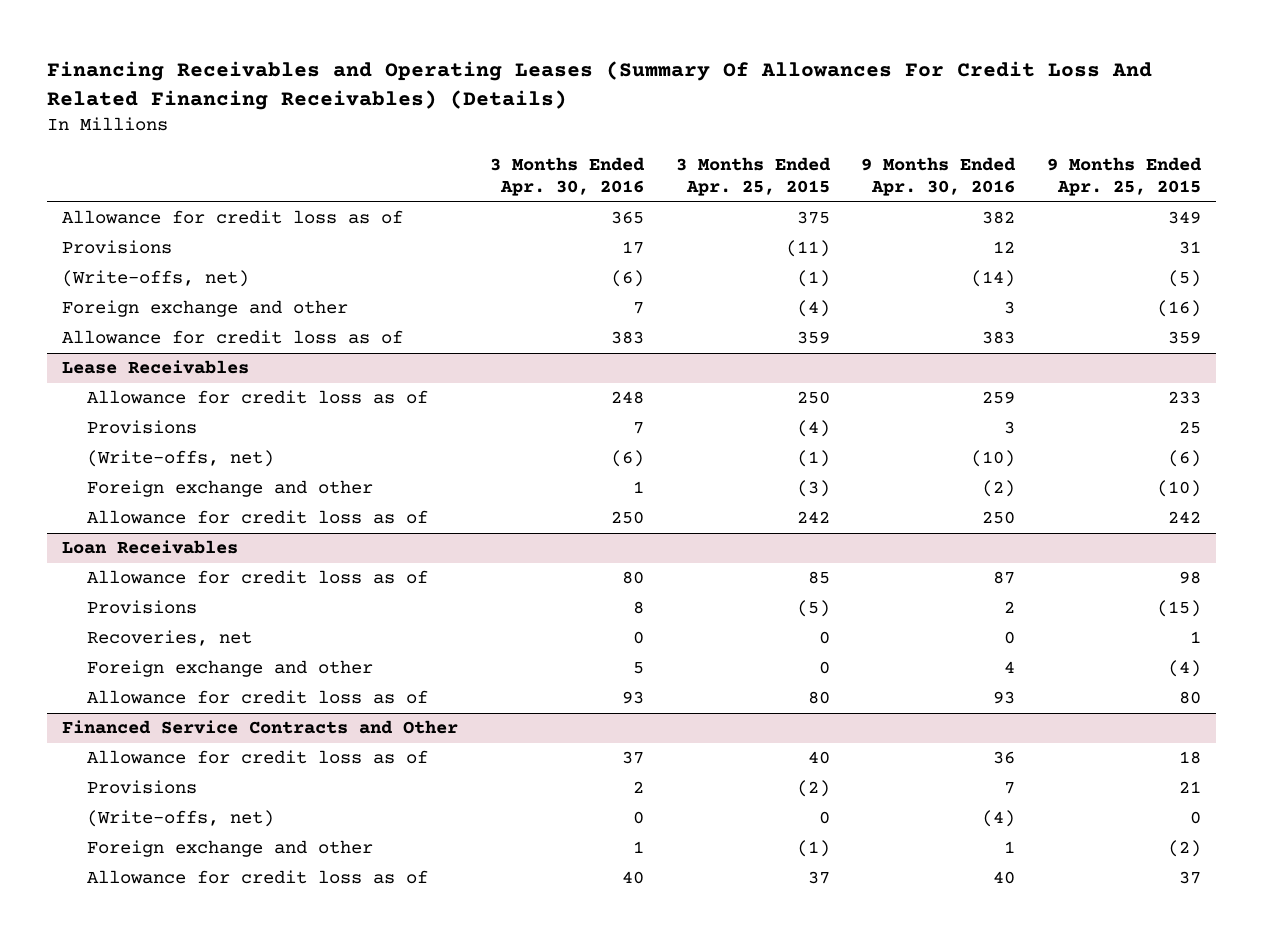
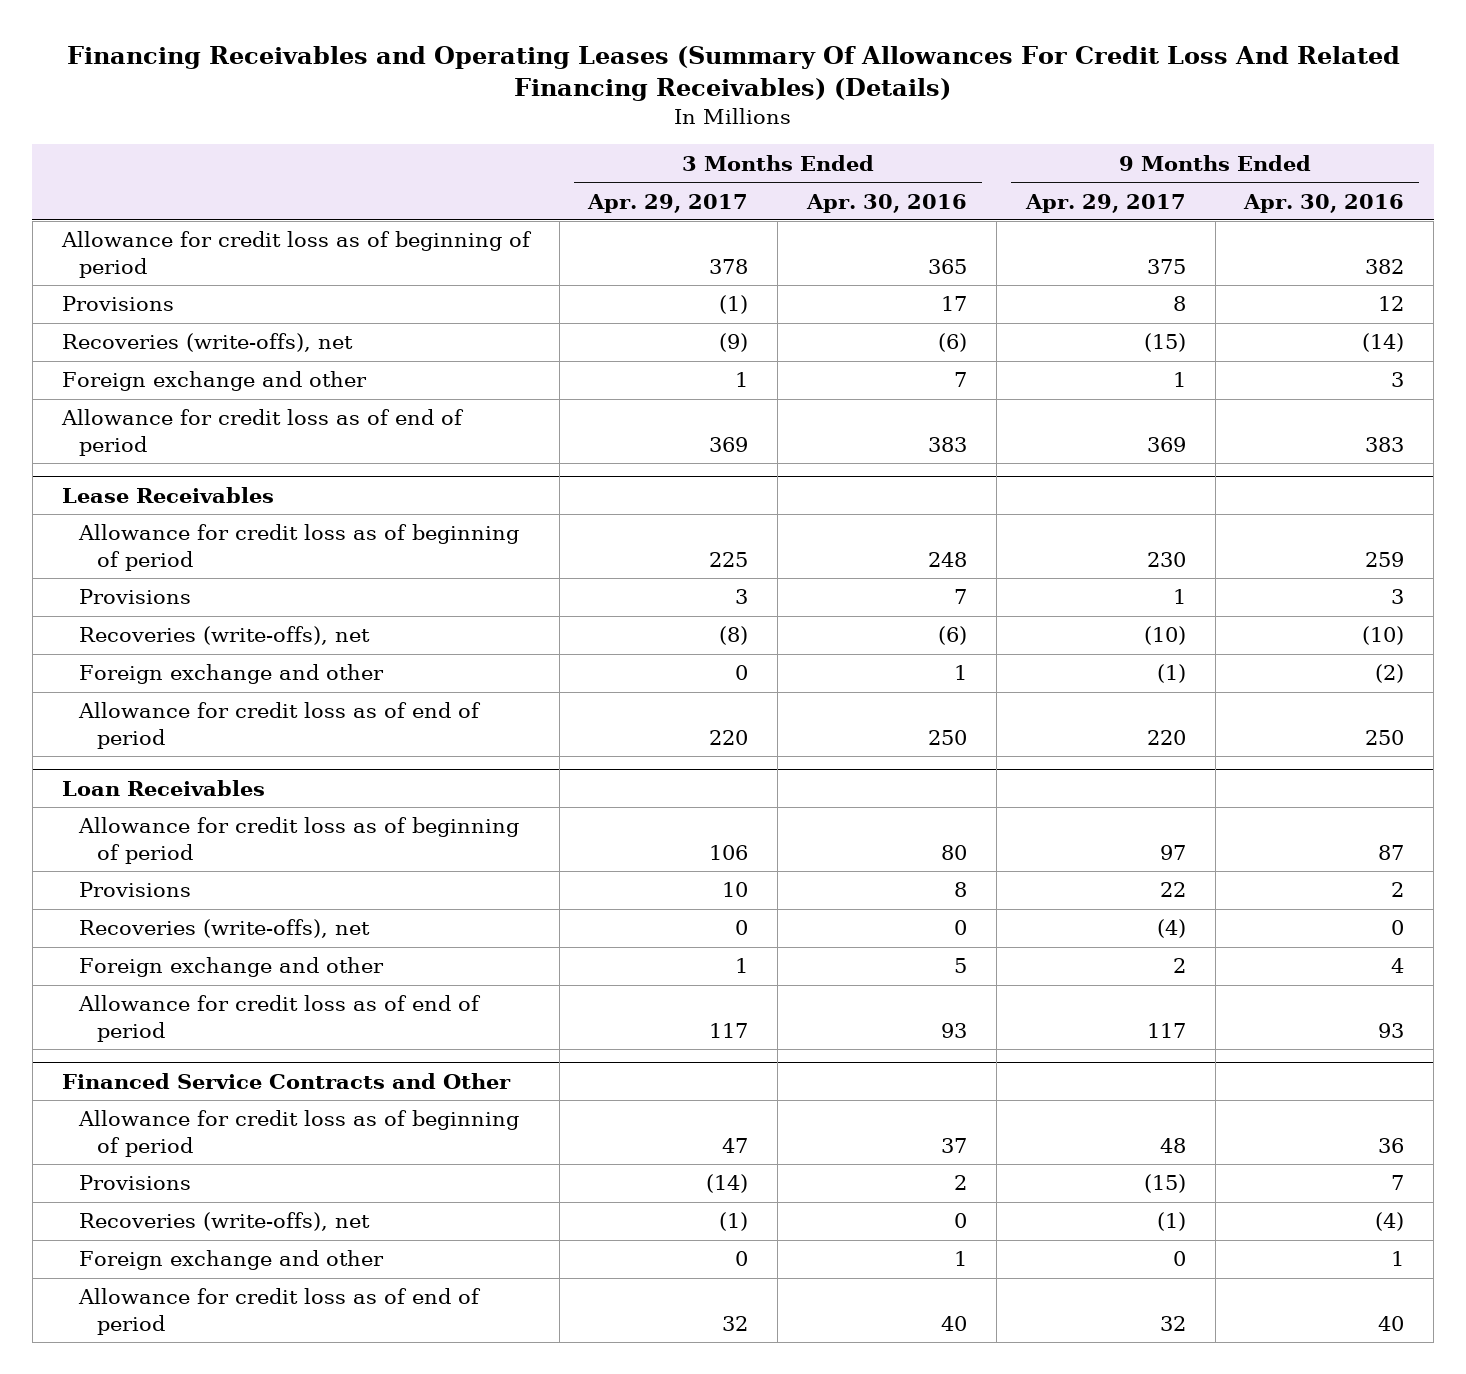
[675,156,831,197] 3 Months Ended Apr. 25, 2015 -> none
[1046,156,1202,197] 9 Months Ended Apr. 25, 2015 -> none
none -> [587,193,749,213] Apr. 29, 2017
none -> [1024,193,1186,213] Apr. 29, 2017
[62,210,404,225] Allowance for credit loss as of -> [60,231,532,279] Allowance for credit loss as of beginning of period
[62,270,250,288] (Write-offs, net) -> [61,333,353,353] Recoveries (write-offs), net
[62,330,404,345] Allowance for credit loss as of -> [60,409,464,457] Allowance for credit loss as of end of period
[87,390,429,405] Allowance for credit loss as of -> [78,524,520,572] Allowance for credit loss as of beginning of period
[87,450,275,468] (Write-offs, net) -> [79,626,371,646] Recoveries (write-offs), net
[87,510,429,525] Allowance for credit loss as of -> [78,702,482,750] Allowance for credit loss as of end of period
[87,570,429,585] Allowance for credit loss as of -> [78,817,520,865] Allowance for credit loss as of beginning of period
[87,630,253,647] Recoveries, net -> [79,919,371,939] Recoveries (write-offs), net
[87,690,429,705] Allowance for credit loss as of -> [78,995,482,1043] Allowance for credit loss as of end of period
[87,750,429,765] Allowance for credit loss as of -> [78,1110,520,1158] Allowance for credit loss as of beginning of period
[87,810,275,828] (Write-offs, net) -> [79,1212,371,1232] Recoveries (write-offs), net
[87,870,429,885] Allowance for credit loss as of -> [78,1288,482,1336] Allowance for credit loss as of end of period

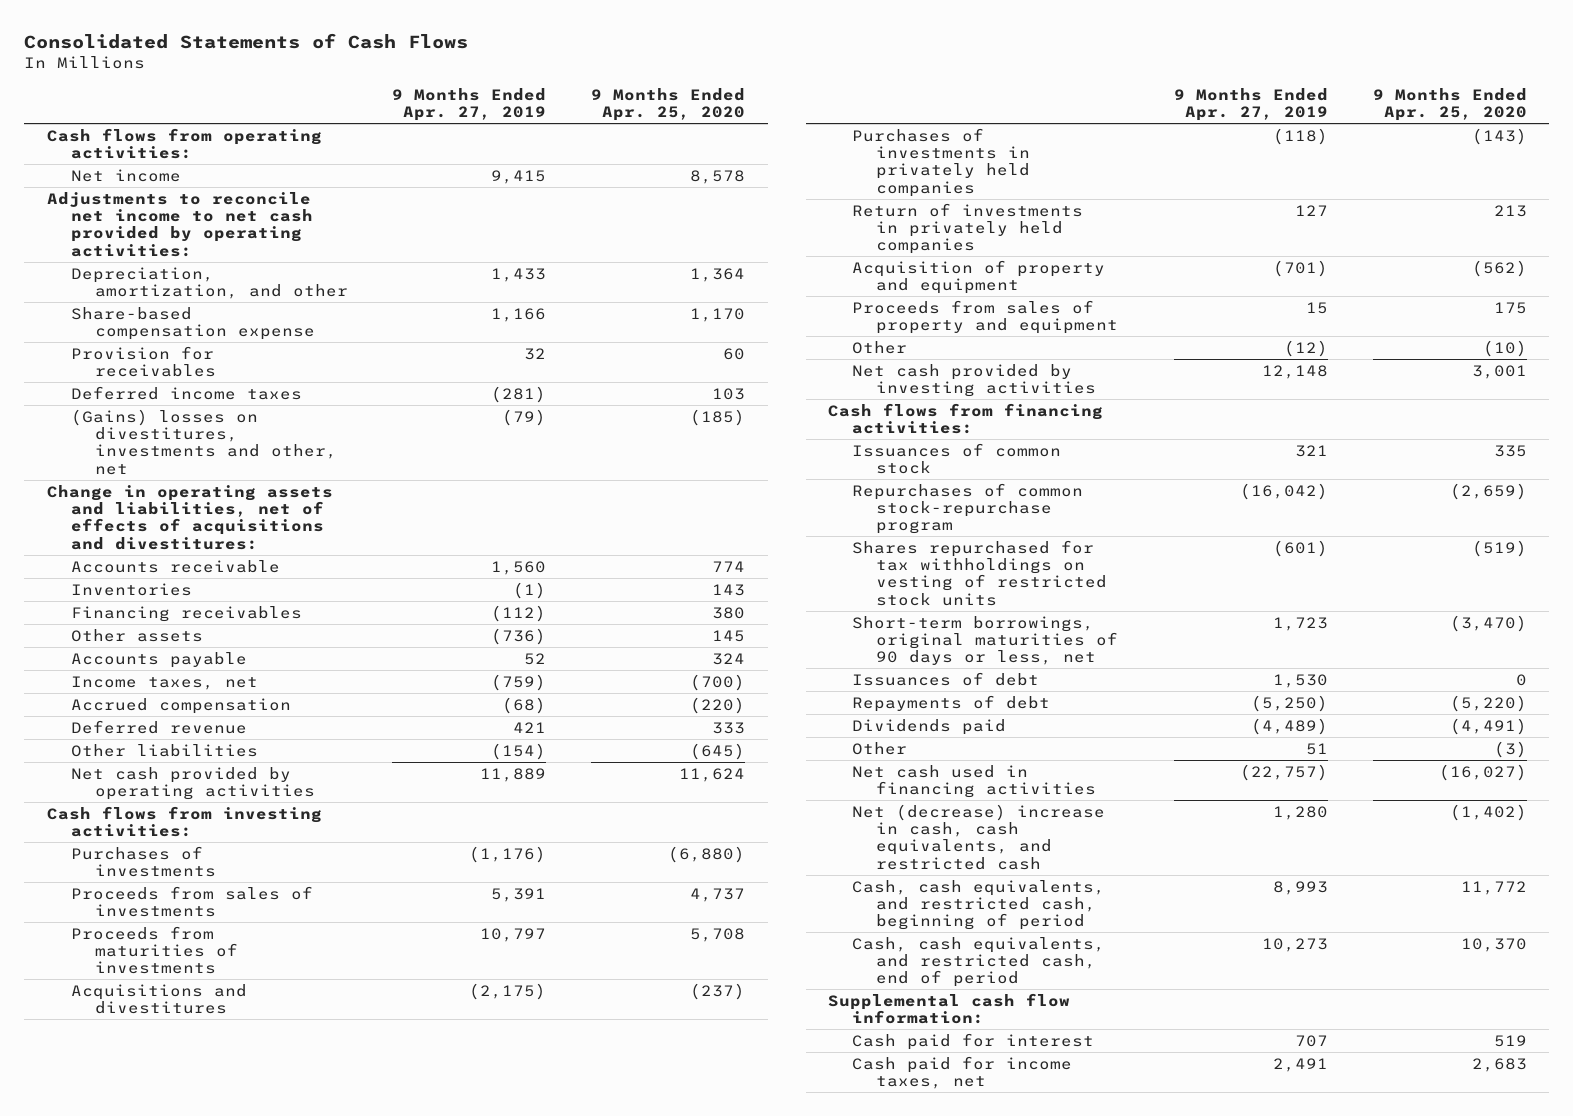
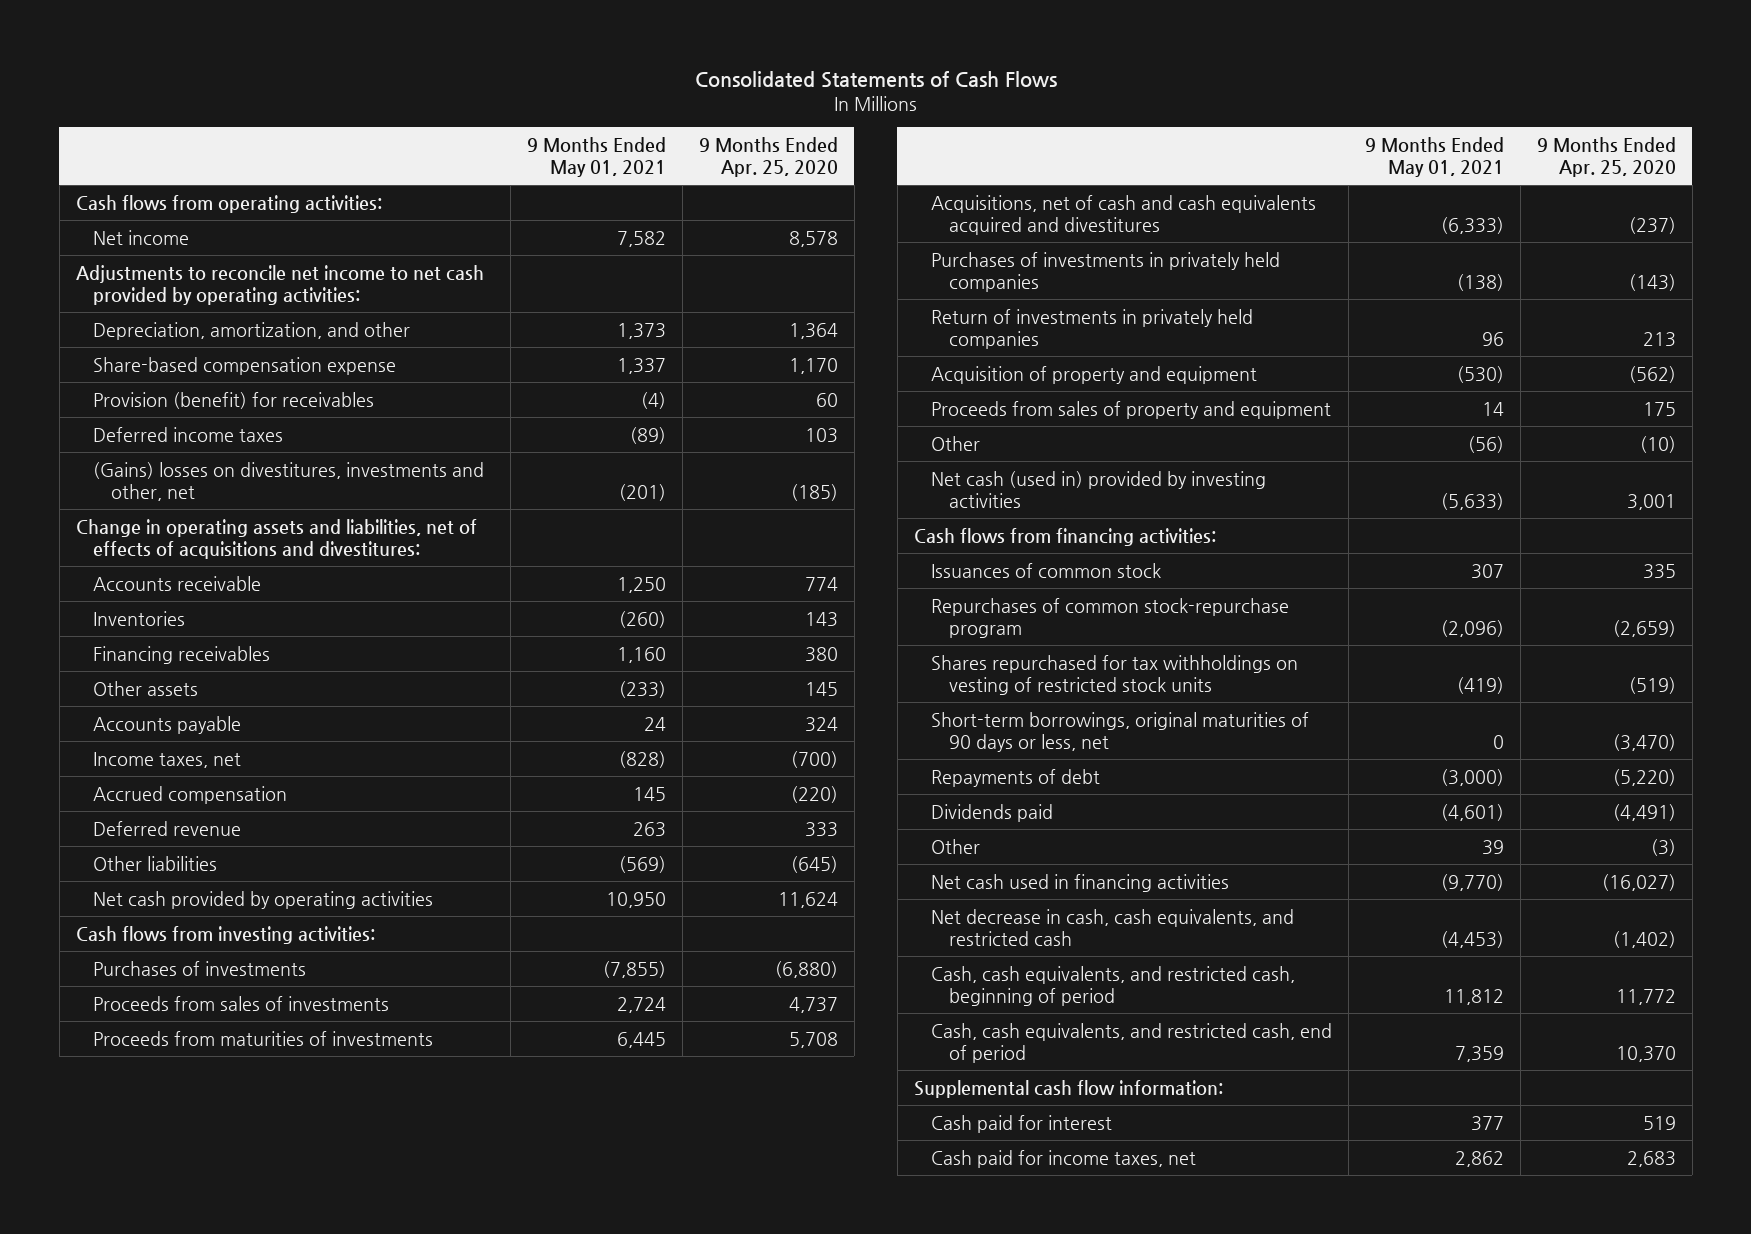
[392,87,547,122] 9 Months Ended Apr. 27, 2019 -> none
none -> [526,136,666,177] 9 Months Ended May 01, 2021
[70,345,216,377] Provision for receivables -> [93,391,375,409] Provision (benefit) for receivables
[70,983,247,1014] Acquisitions and divestitures -> [931,194,1317,235] Acquisitions, net of cash and cash equivalents acquired and divestitures
[851,363,1096,397] Net cash provided by investing activities -> [931,470,1267,508] Net cash (used in) provided by investing activities
[851,671,1039,686] Issuances of debt -> none
[851,803,1105,870] Net (decrease) increase in cash, cash equivalents, and restricted cash -> [931,908,1295,946] Net decrease in cash, cash equivalents, and restricted cash

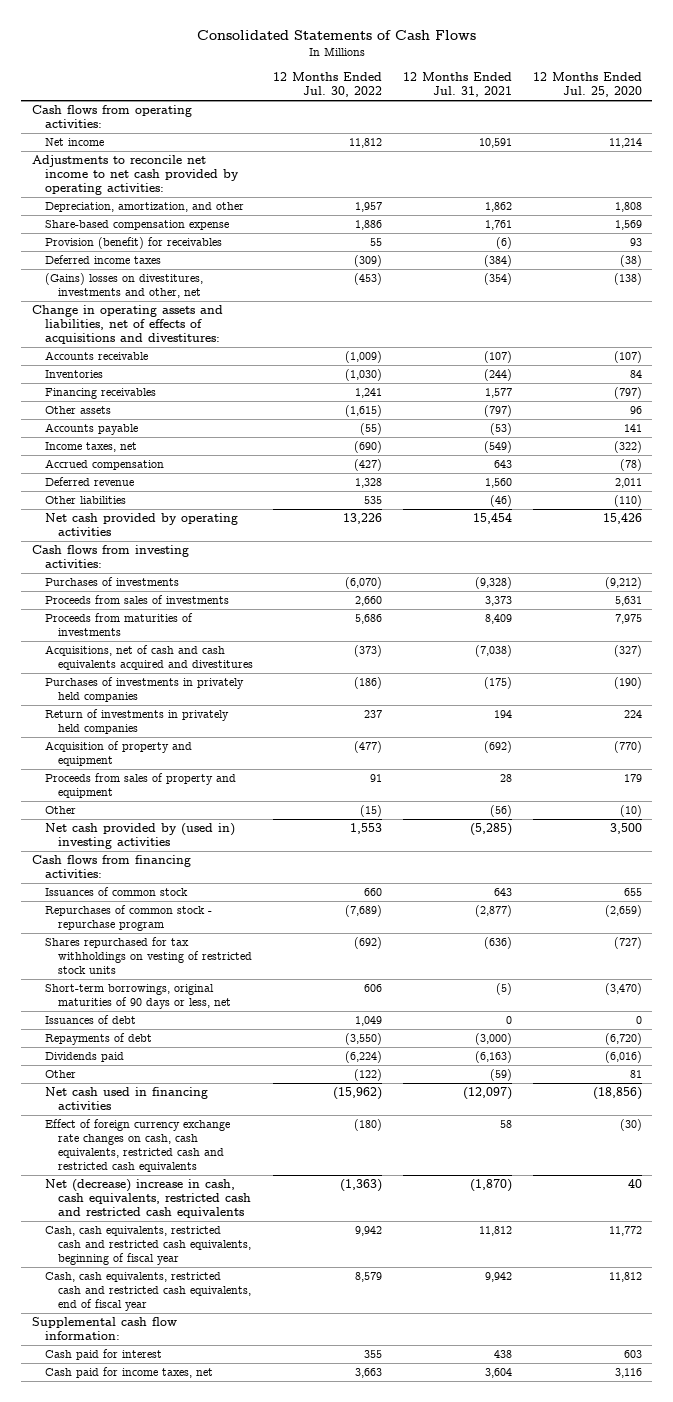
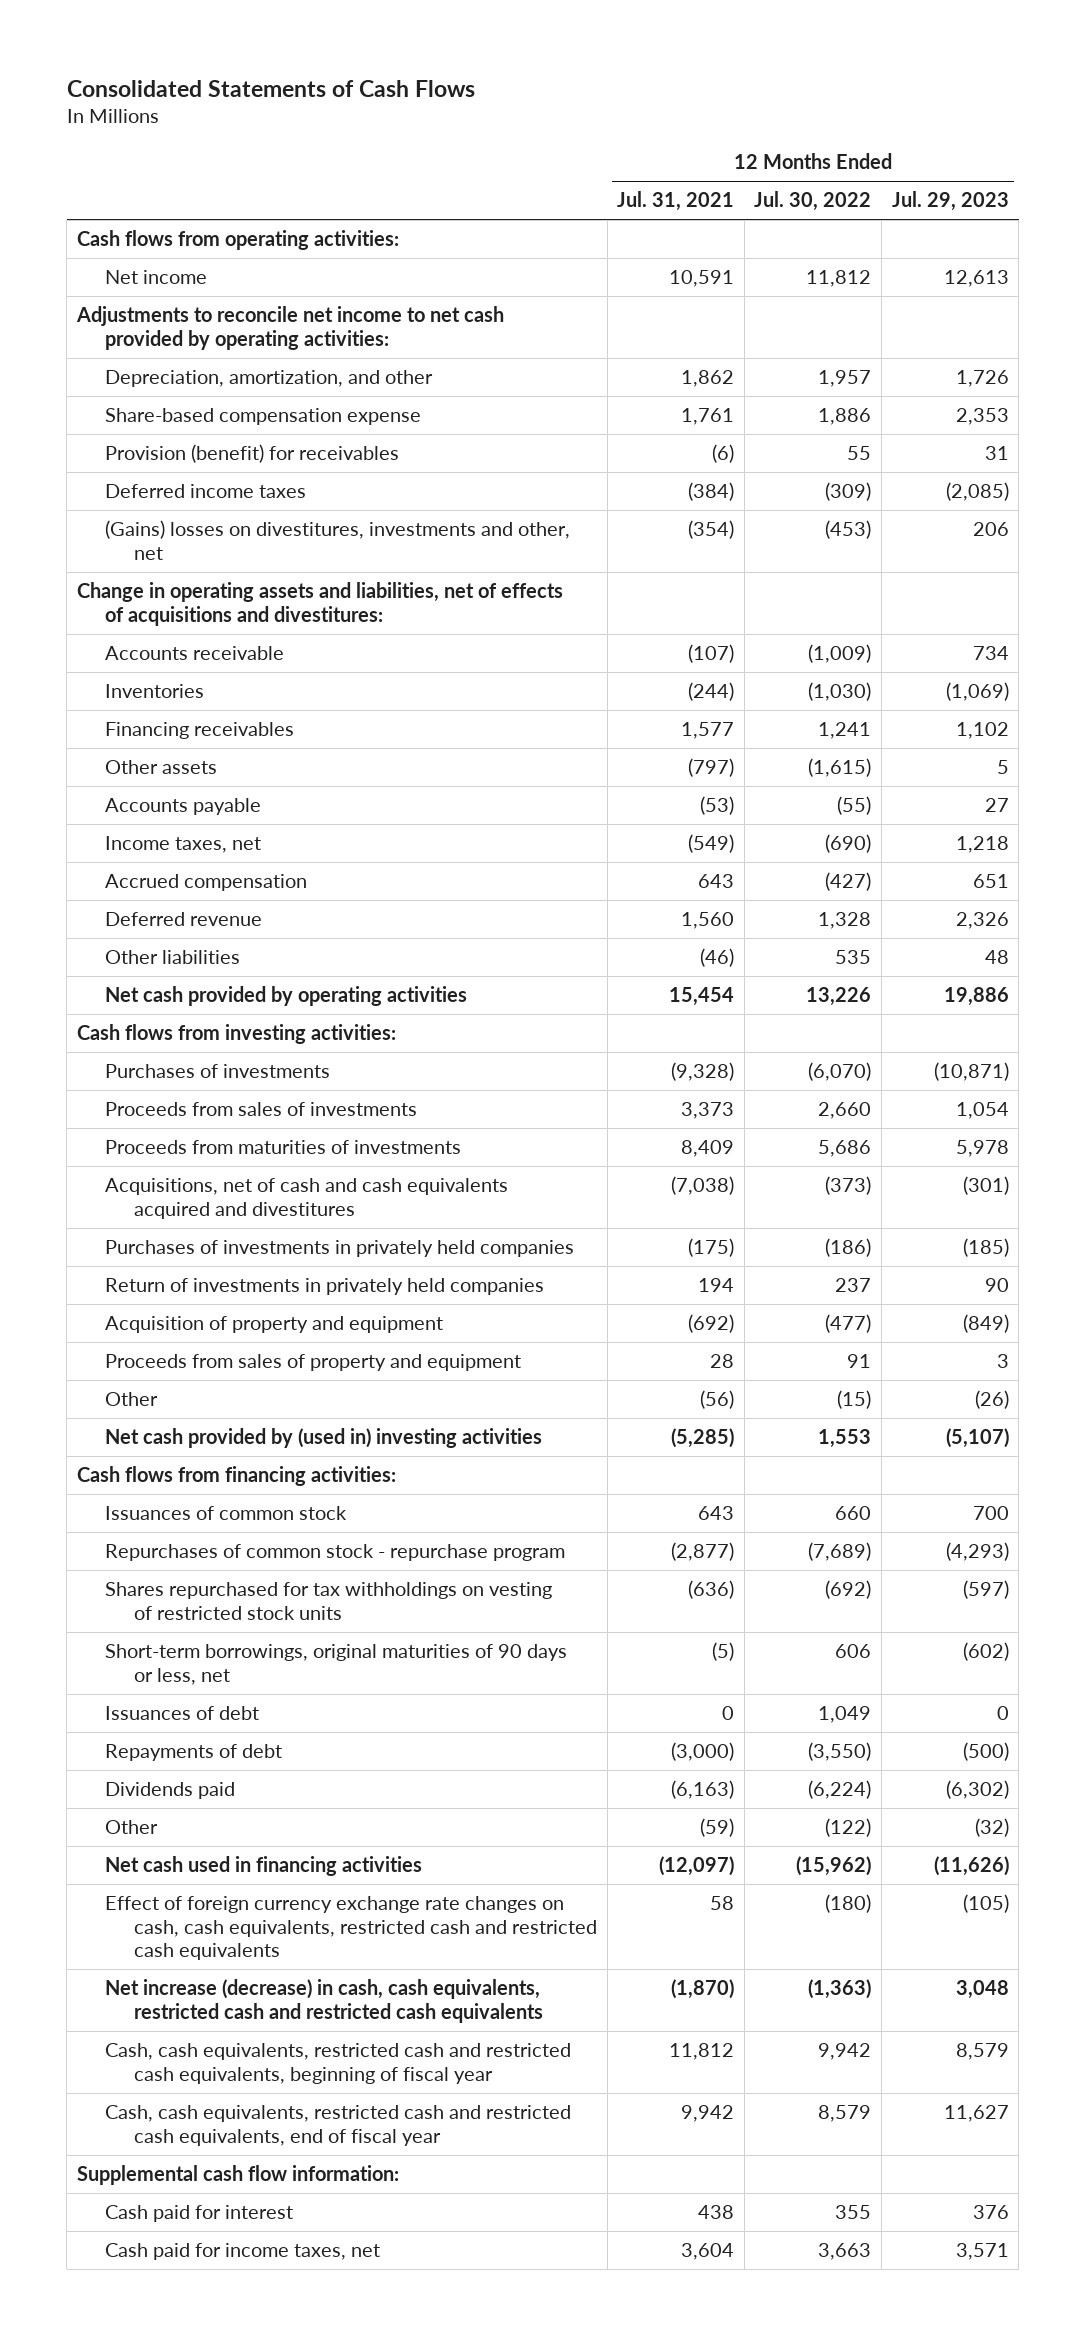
[532,72,642,98] 12 Months Ended Jul. 25, 2020 -> none
none -> [891,191,1009,212] Jul. 29, 2023
[44,1179,251,1218] Net (decrease) increase in cash, cash equivalents, restricted cash and restricted cash equivalents -> [105,1979,544,2023] Net increase (decrease) in cash, cash equivalents, restricted cash and restricted cash equivalents

